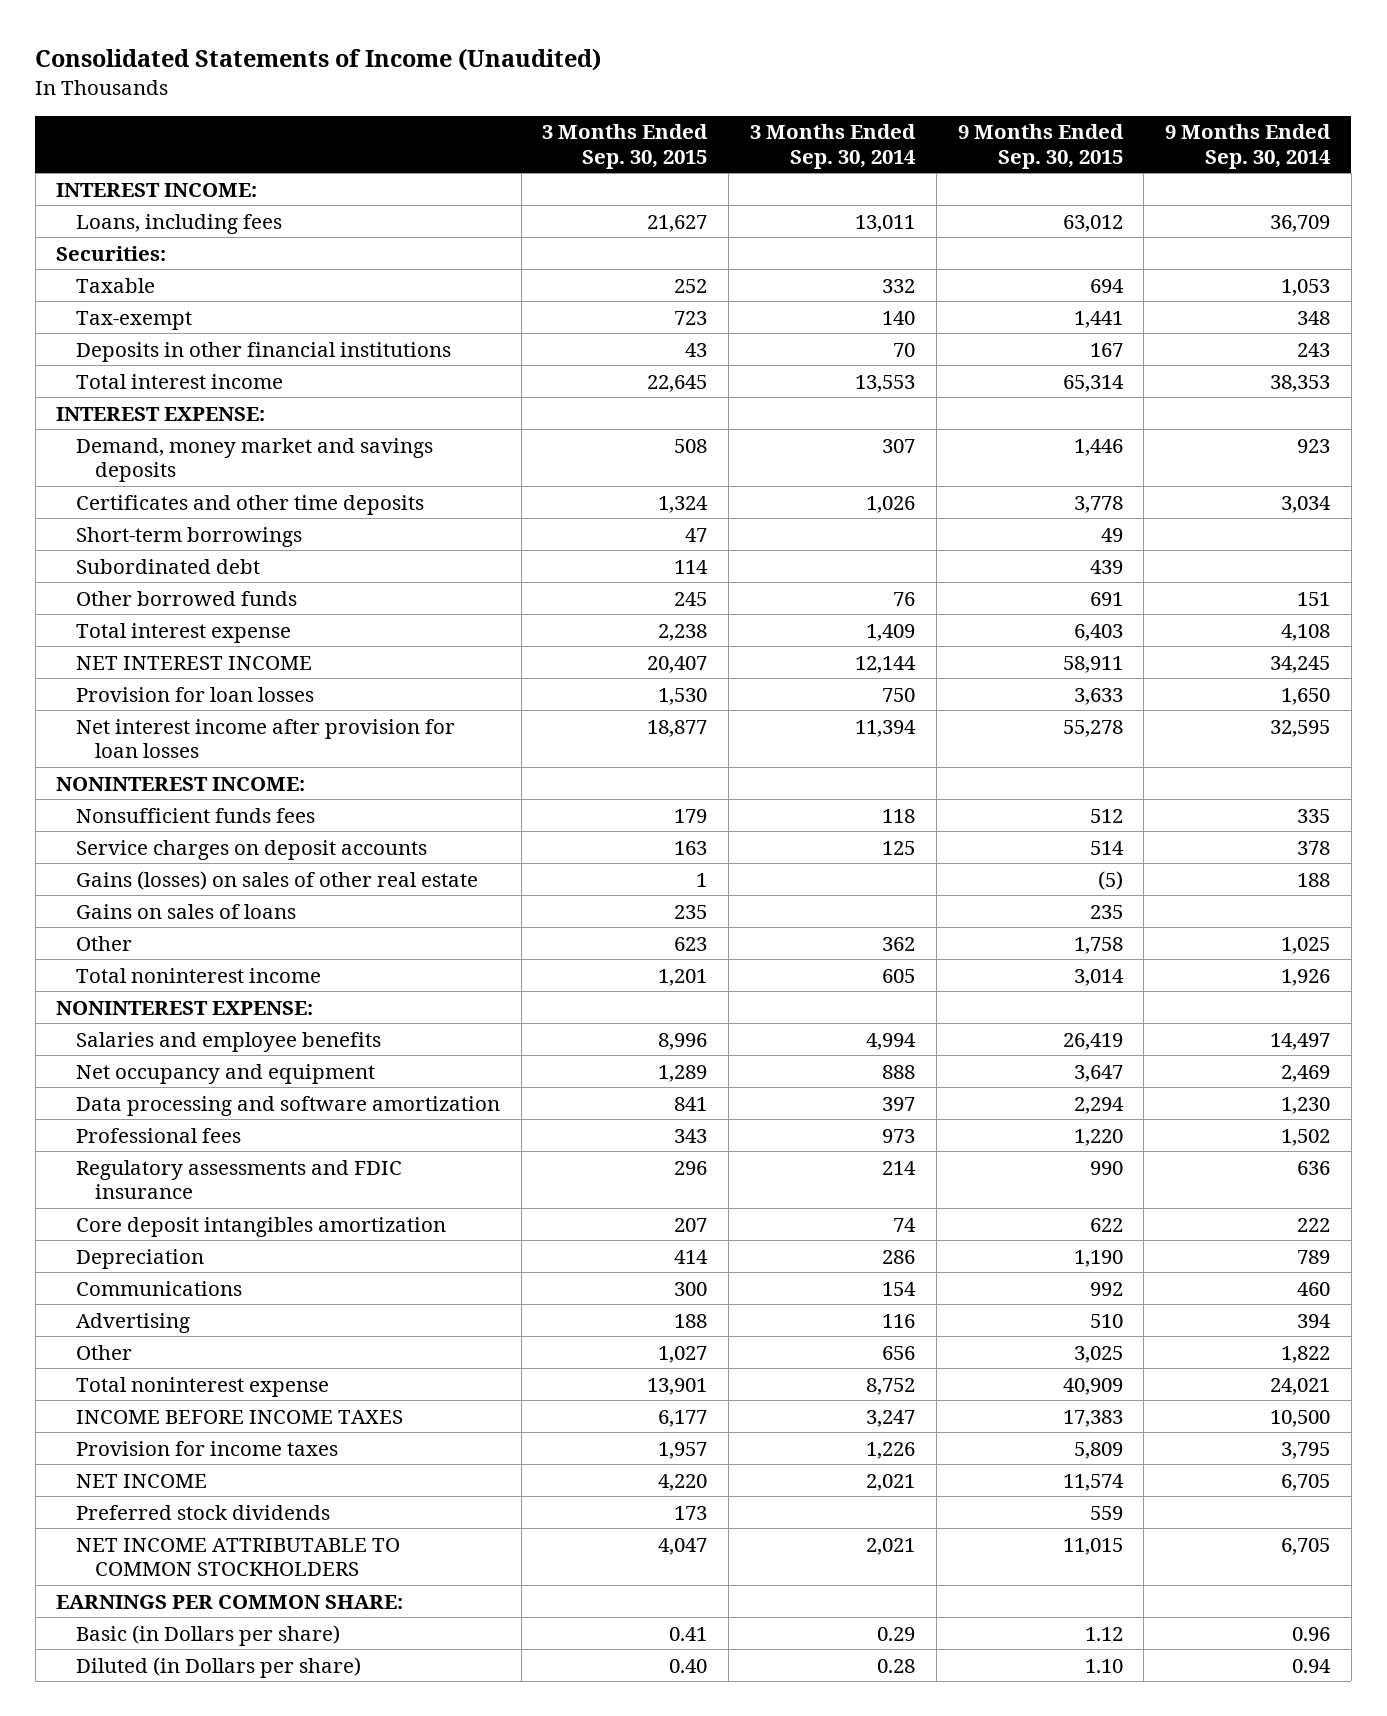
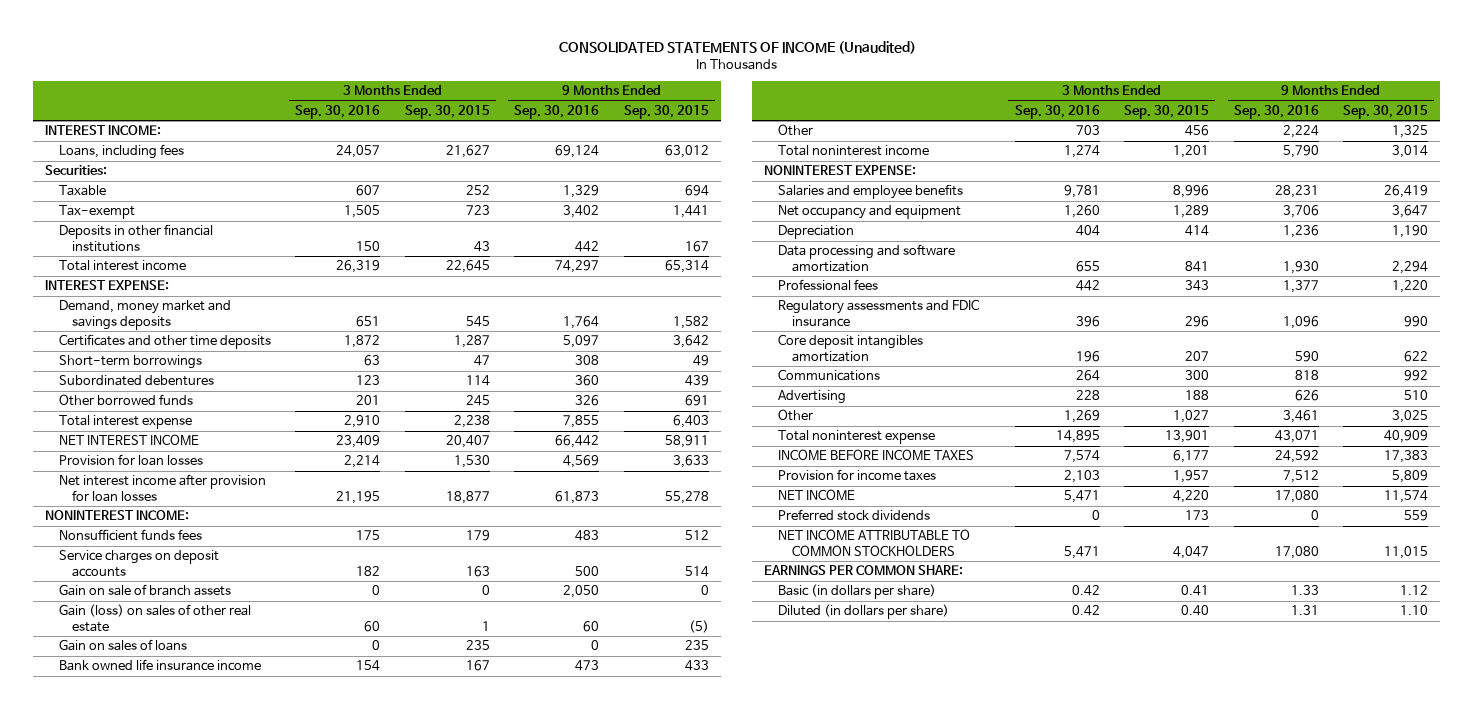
[35,48,602,72] Consolidated Statements of Income (Unaudited) -> [558,40,916,54] CONSOLIDATED STATEMENTS OF INCOME (Unaudited)
[750,124,917,169] 3 Months Ended Sep. 30, 2014 -> none
[1165,124,1332,169] 9 Months Ended Sep. 30, 2014 -> none
none -> [295,104,381,119] Sep. 30, 2016
none -> [514,104,600,119] Sep. 30, 2016
[674,438,708,453] 508 -> [465,315,490,327] 545
[1073,438,1123,456] 1,446 -> [672,315,709,329] 1,582
[658,495,709,513] 1,324 -> [453,335,490,349] 1,287
[1073,495,1123,513] 3,778 -> [672,335,709,349] 3,642
[75,558,260,574] Subordinated debt -> [58,375,214,387] Subordinated debentures
none -> [58,584,231,597] Gain on sale of branch assets
[75,870,478,890] Gains (losses) on sales of other real estate -> [58,604,251,632] Gain (loss) on sales of other real estate
[75,903,296,919] Gains on sales of loans -> [58,639,187,652] Gain on sales of loans
none -> [58,659,261,672] Bank owned life insurance income
[674,936,708,951] 623 -> [1185,125,1210,137] 456
[1073,936,1123,954] 1,758 -> [1392,125,1429,139] 1,325
[75,1248,204,1269] Depreciation -> [778,225,855,240] Depreciation
[75,1624,340,1646] Basic (in Dollars per share) -> [778,584,937,600] Basic (in dollars per share)
[75,1656,361,1678] Diluted (in Dollars per share) -> [778,604,950,620] Diluted (in dollars per share)

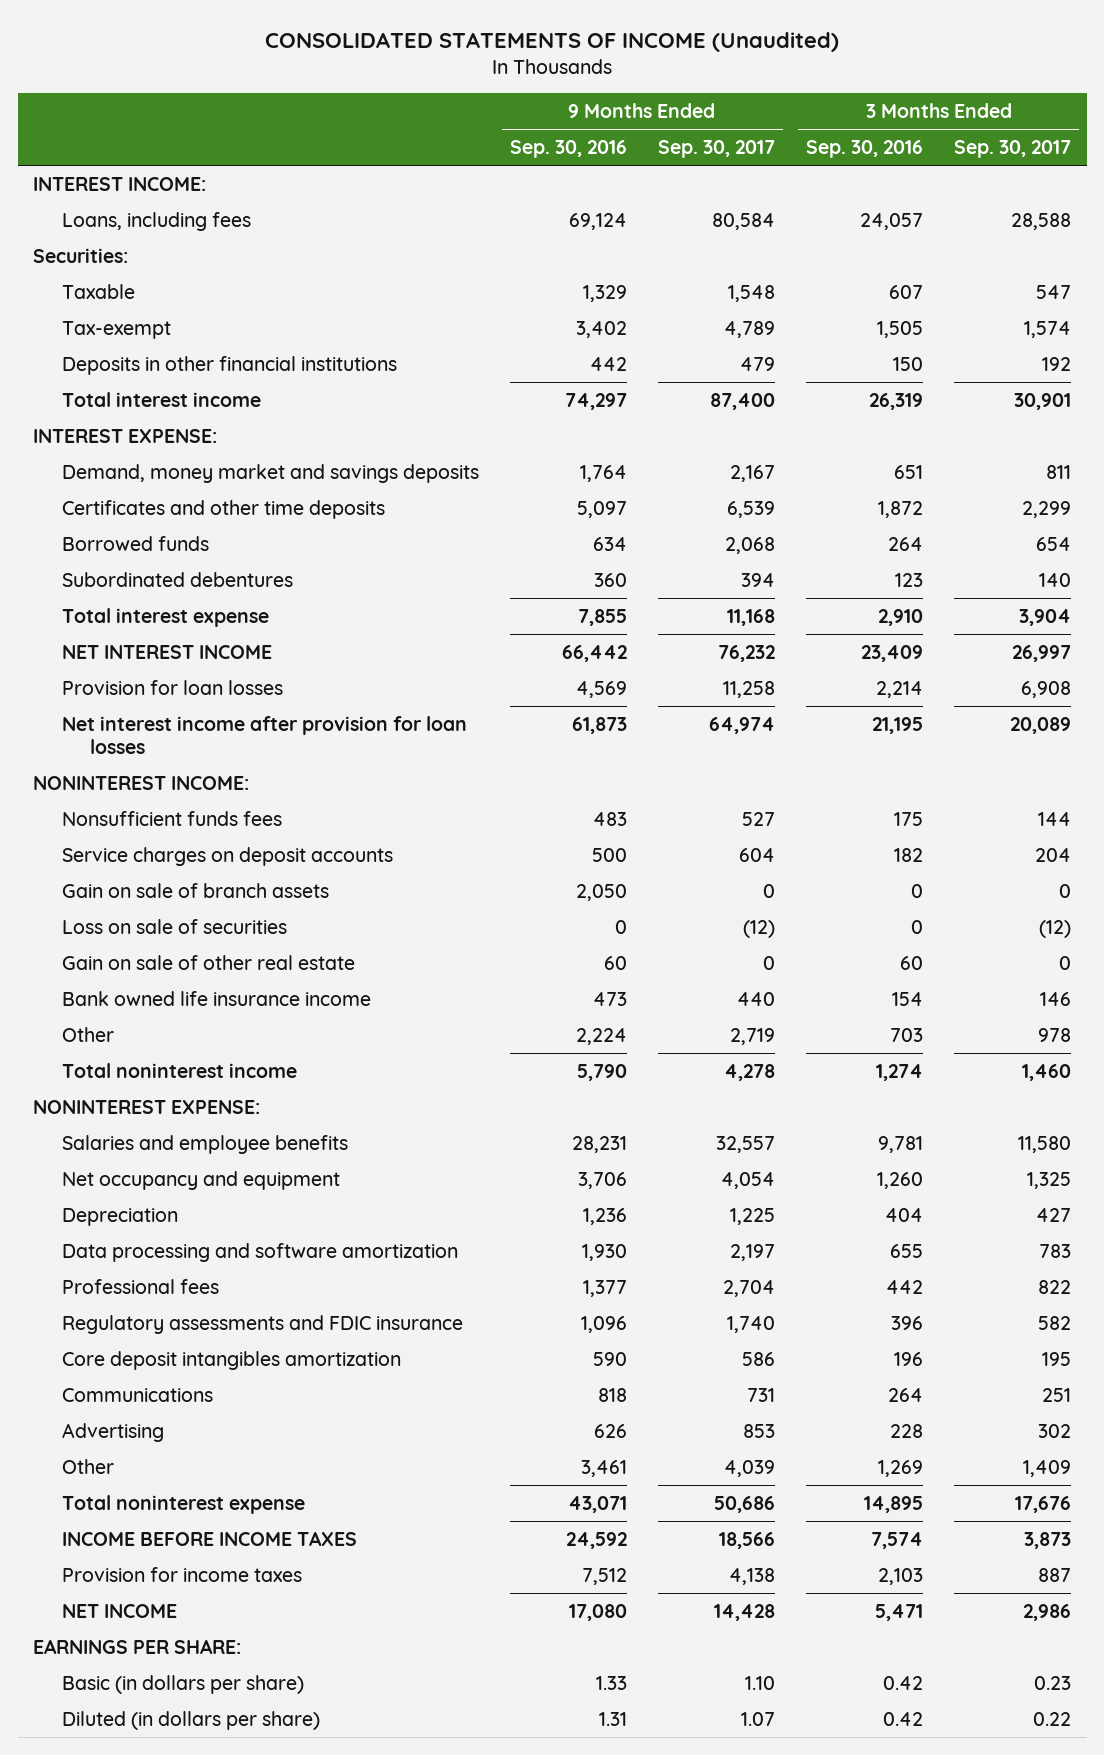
[404,104,490,119] Sep. 30, 2015 -> none
[623,104,709,119] Sep. 30, 2015 -> none
none -> [657,140,775,159] Sep. 30, 2017
none -> [954,140,1072,159] Sep. 30, 2017
[58,355,202,370] Short-term borrowings -> none
none -> [61,535,209,551] Borrowed funds
[58,394,193,407] Other borrowed funds -> none
[58,639,187,652] Gain on sales of loans -> none
none -> [61,918,287,934] Loss on sale of securities
[58,604,251,632] Gain (loss) on sales of other real estate -> [61,954,355,970] Gain on sale of other real estate
[778,509,931,522] Preferred stock dividends -> none
[778,529,971,557] NET INCOME ATTRIBUTABLE TO COMMON STOCKHOLDERS -> none
[764,565,964,576] EARNINGS PER COMMON SHARE: -> [33,1638,242,1654] EARNINGS PER SHARE:

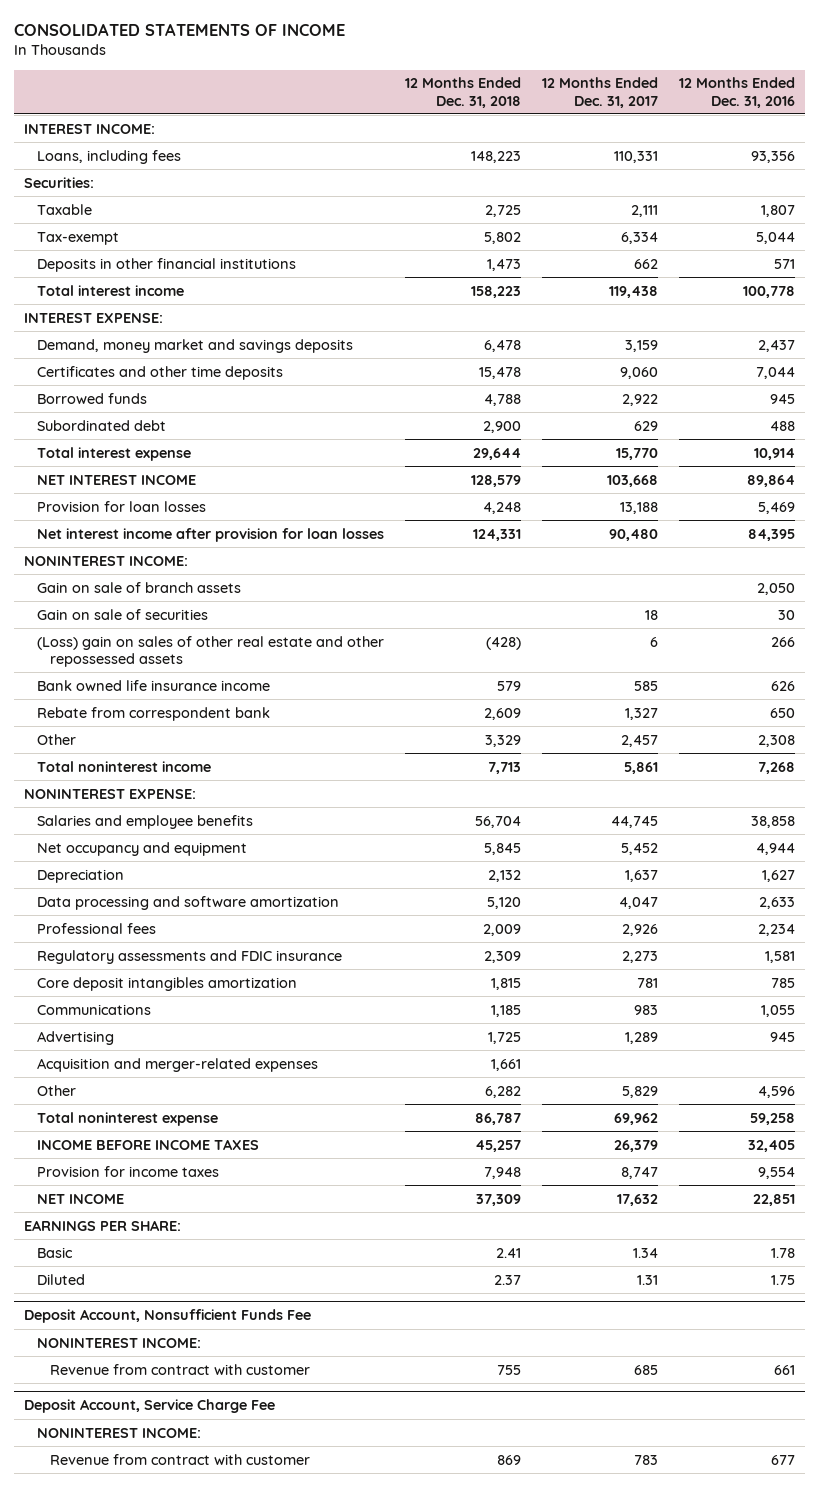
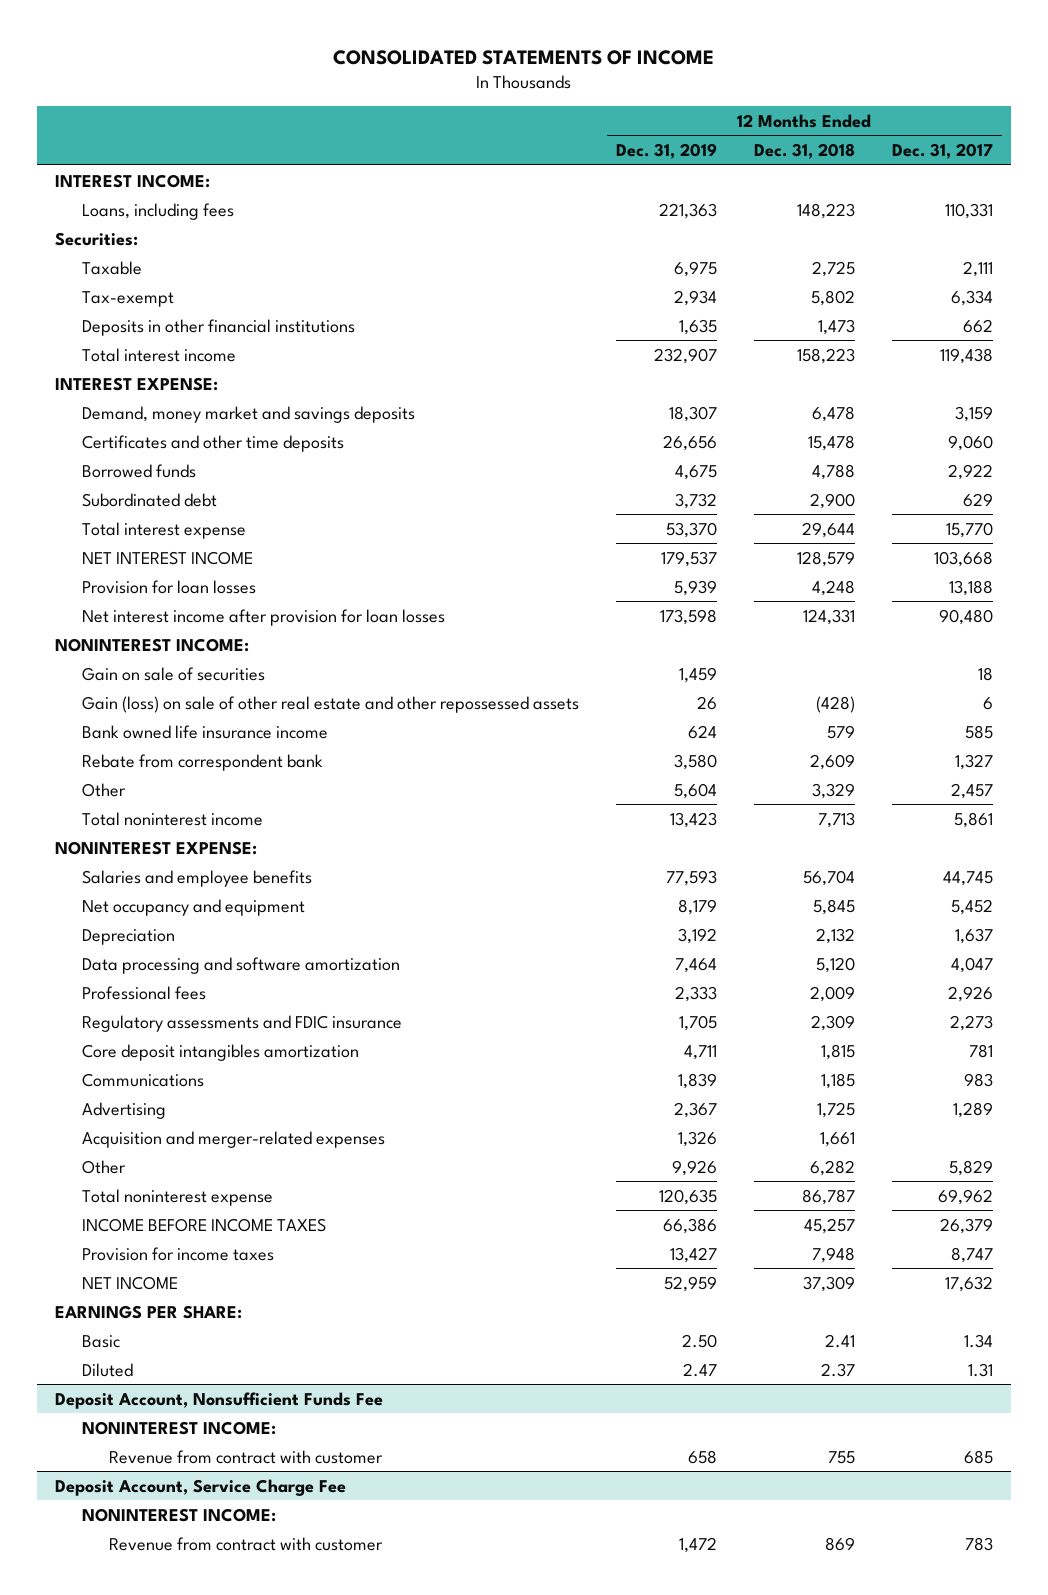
[678,77,795,108] 12 Months Ended Dec. 31, 2016 -> none
none -> [615,142,717,159] Dec. 31, 2019
[37,581,242,593] Gain on sale of branch assets -> none
[37,635,385,667] (Loss) gain on sales of other real estate and other repossessed assets -> [82,695,580,713] Gain (loss) on sale of other real estate and other repossessed assets

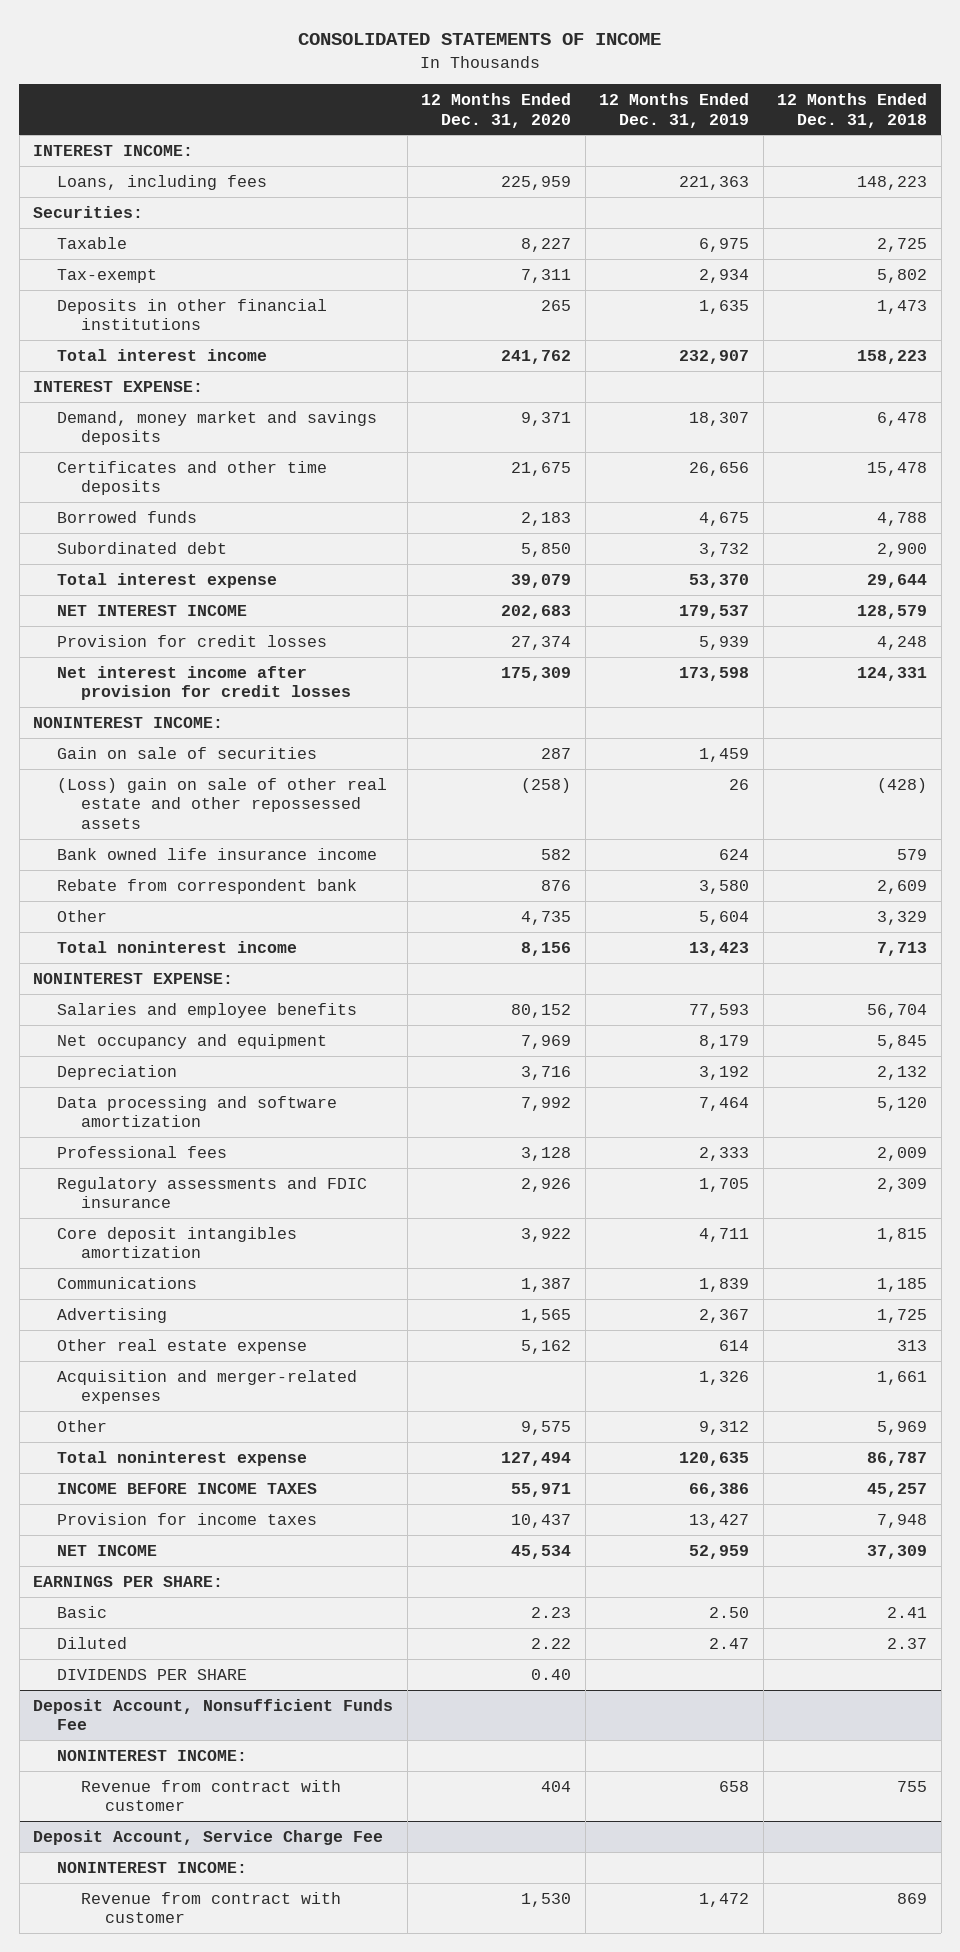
[891,142,993,159] Dec. 31, 2017 -> none
none -> [421,92,572,128] 12 Months Ended Dec. 31, 2020
[82,579,257,594] Provision for loan losses -> [57,634,328,647] Provision for credit losses
[82,608,446,626] Net interest income after provision for loan losses -> [57,665,352,701] Net interest income after provision for credit losses
[82,695,580,713] Gain (loss) on sale of other real estate and other repossessed assets -> [57,777,388,830] (Loss) gain on sale of other real estate and other repossessed assets
none -> [57,1338,308,1354] Other real estate expense
[671,1159,717,1176] 9,926 -> [699,1420,750,1435] 9,312
[809,1159,855,1176] 6,282 -> [877,1420,928,1435] 5,969
none -> [57,1668,248,1680] DIVIDENDS PER SHARE

